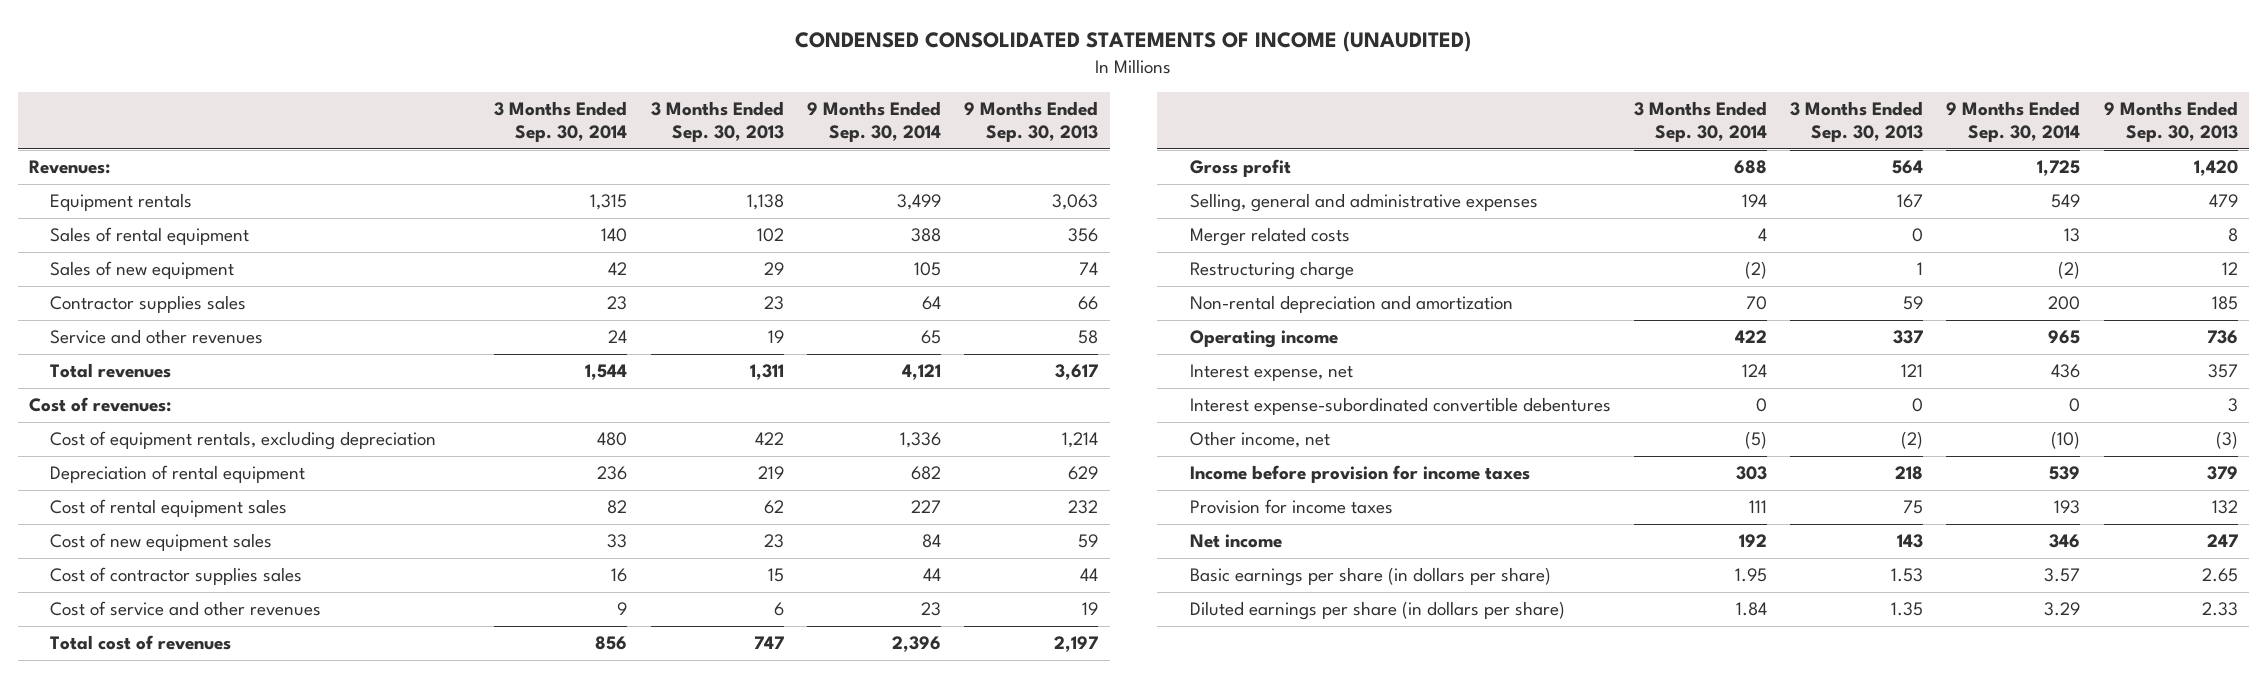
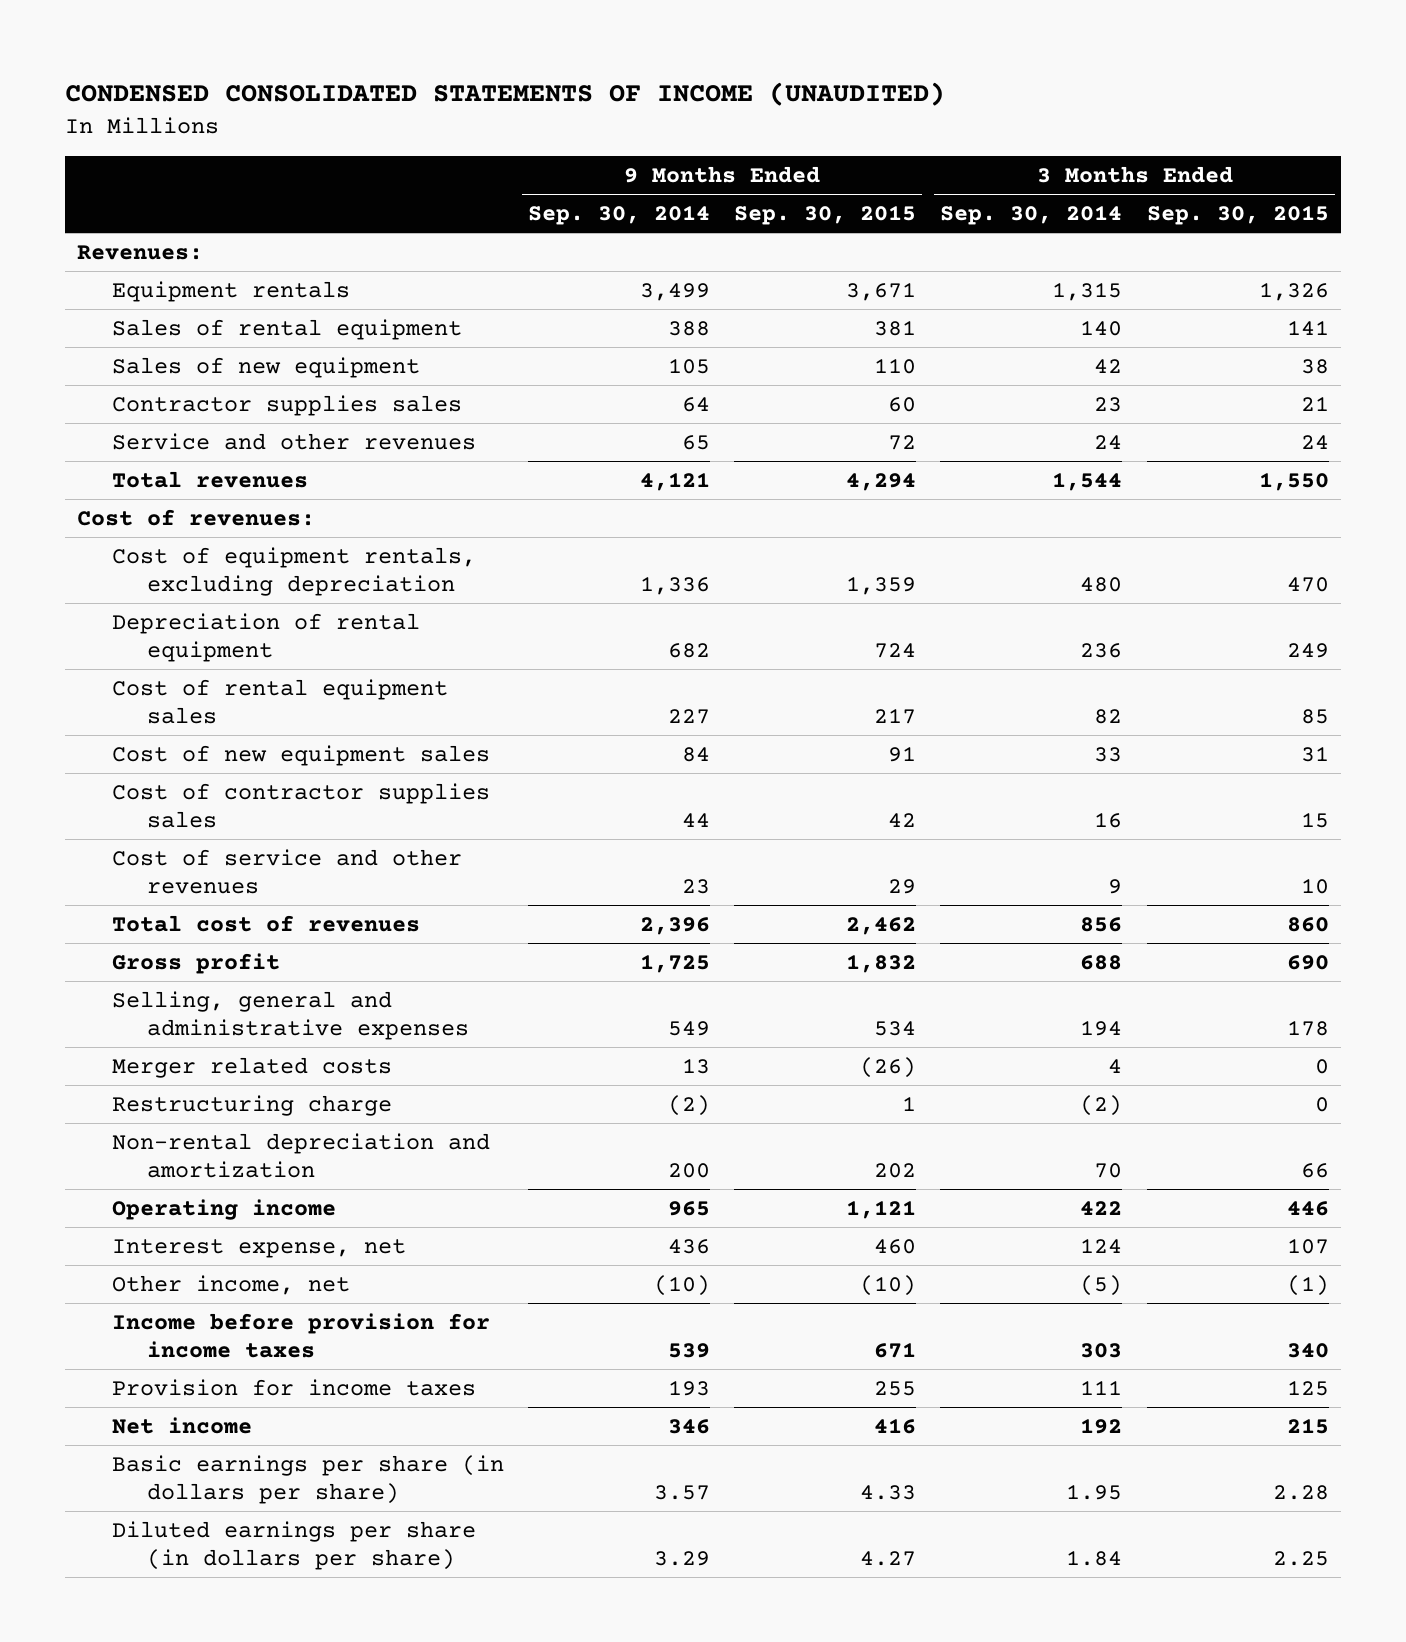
[650,101,784,143] 3 Months Ended Sep. 30, 2013 -> none
[964,101,1099,143] 9 Months Ended Sep. 30, 2013 -> none
none -> [734,205,917,226] Sep. 30, 2015
none -> [1146,205,1329,226] Sep. 30, 2015
[1189,397,1611,416] Interest expense-subordinated convertible debentures -> none

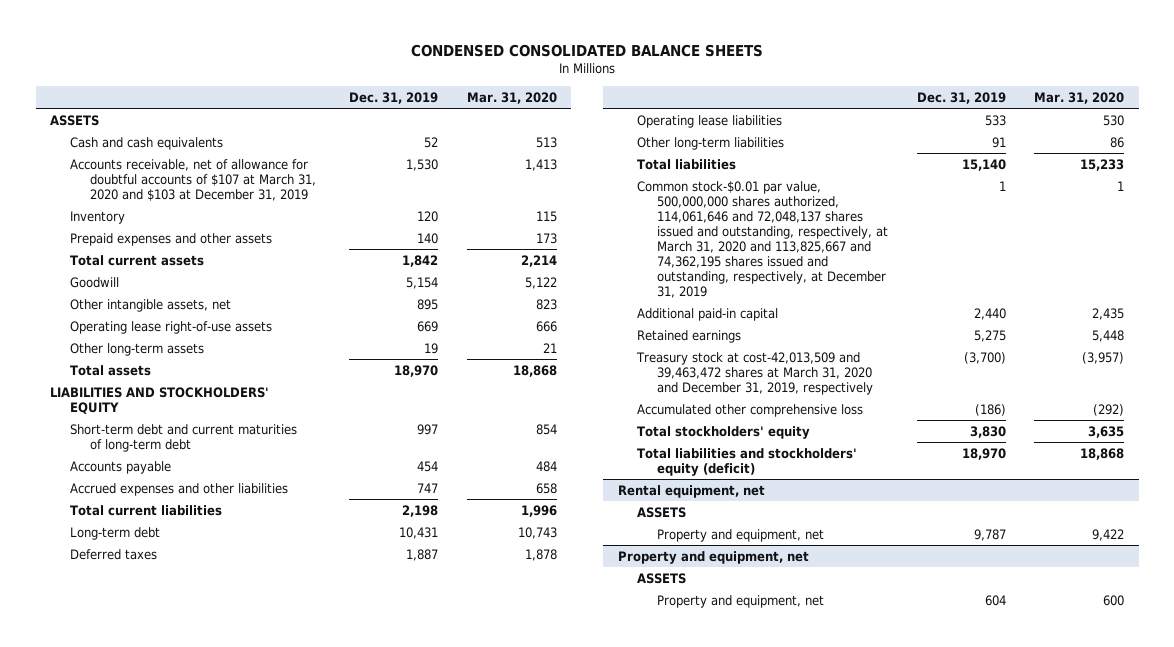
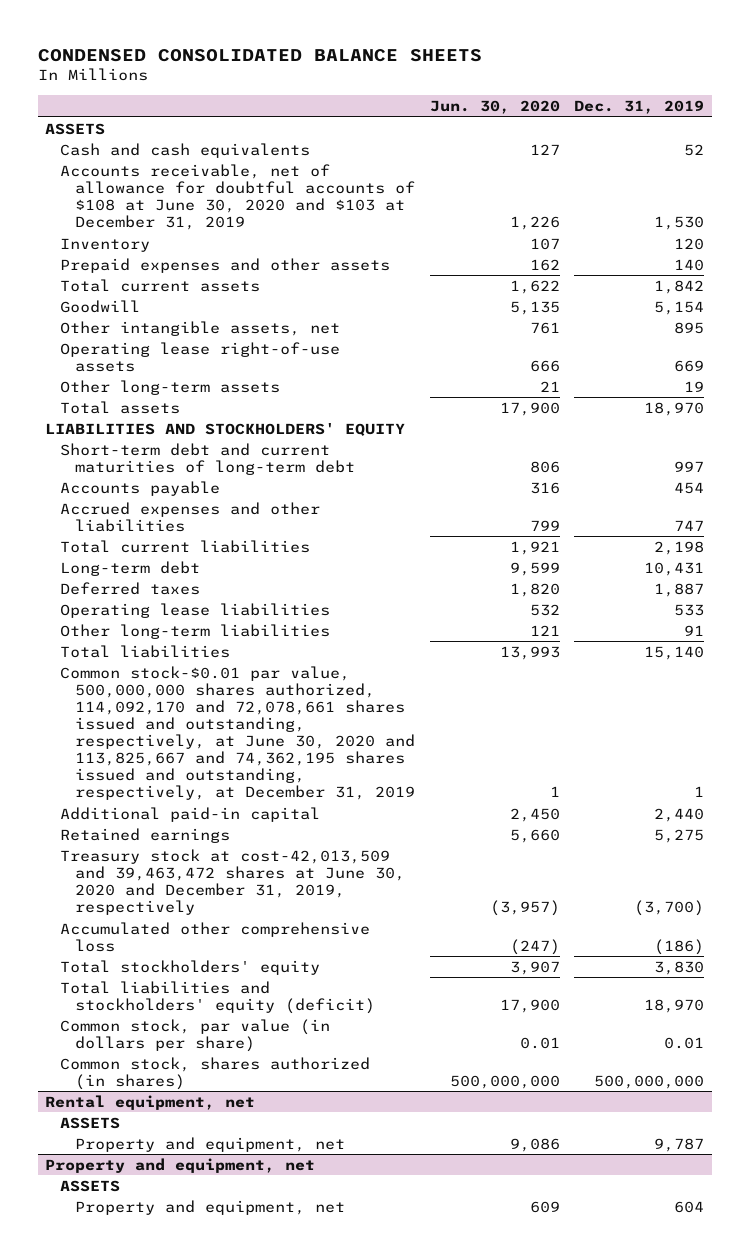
[466,91,557,104] Mar. 31, 2020 -> none
none -> [429,99,560,114] Jun. 30, 2020
[69,158,316,201] Accounts receivable, net of allowance for doubtful accounts of $107 at March 31, 2020 and $103 at December 31, 2019 -> [59,163,415,230] Accounts receivable, net of allowance for doubtful accounts of $108 at June 30, 2020 and $103 at December 31, 2019
[637,180,889,298] Common stock-$0.01 par value, 500,000,000 shares authorized, 114,061,646 and 72,048,137 shares issued and outstanding, respectively, at March 31, 2020 and 113,825,667 and 74,362,195 shares issued and outstanding, respectively, at December 31, 2019 -> [59,665,415,801] Common stock-$0.01 par value, 500,000,000 shares authorized, 114,092,170 and 72,078,661 shares issued and outstanding, respectively, at June 30, 2020 and 113,825,667 and 74,362,195 shares issued and outstanding, respectively, at December 31, 2019
[636,351,874,395] Treasury stock at cost-42,013,509 and 39,463,472 shares at March 31, 2020 and December 31, 2019, respectively -> [59,848,405,915] Treasury stock at cost-42,013,509 and 39,463,472 shares at June 30, 2020 and December 31, 2019, respectively
none -> [59,1018,330,1052] Common stock, par value (in dollars per share)
none -> [59,1056,370,1090] Common stock, shares authorized (in shares)

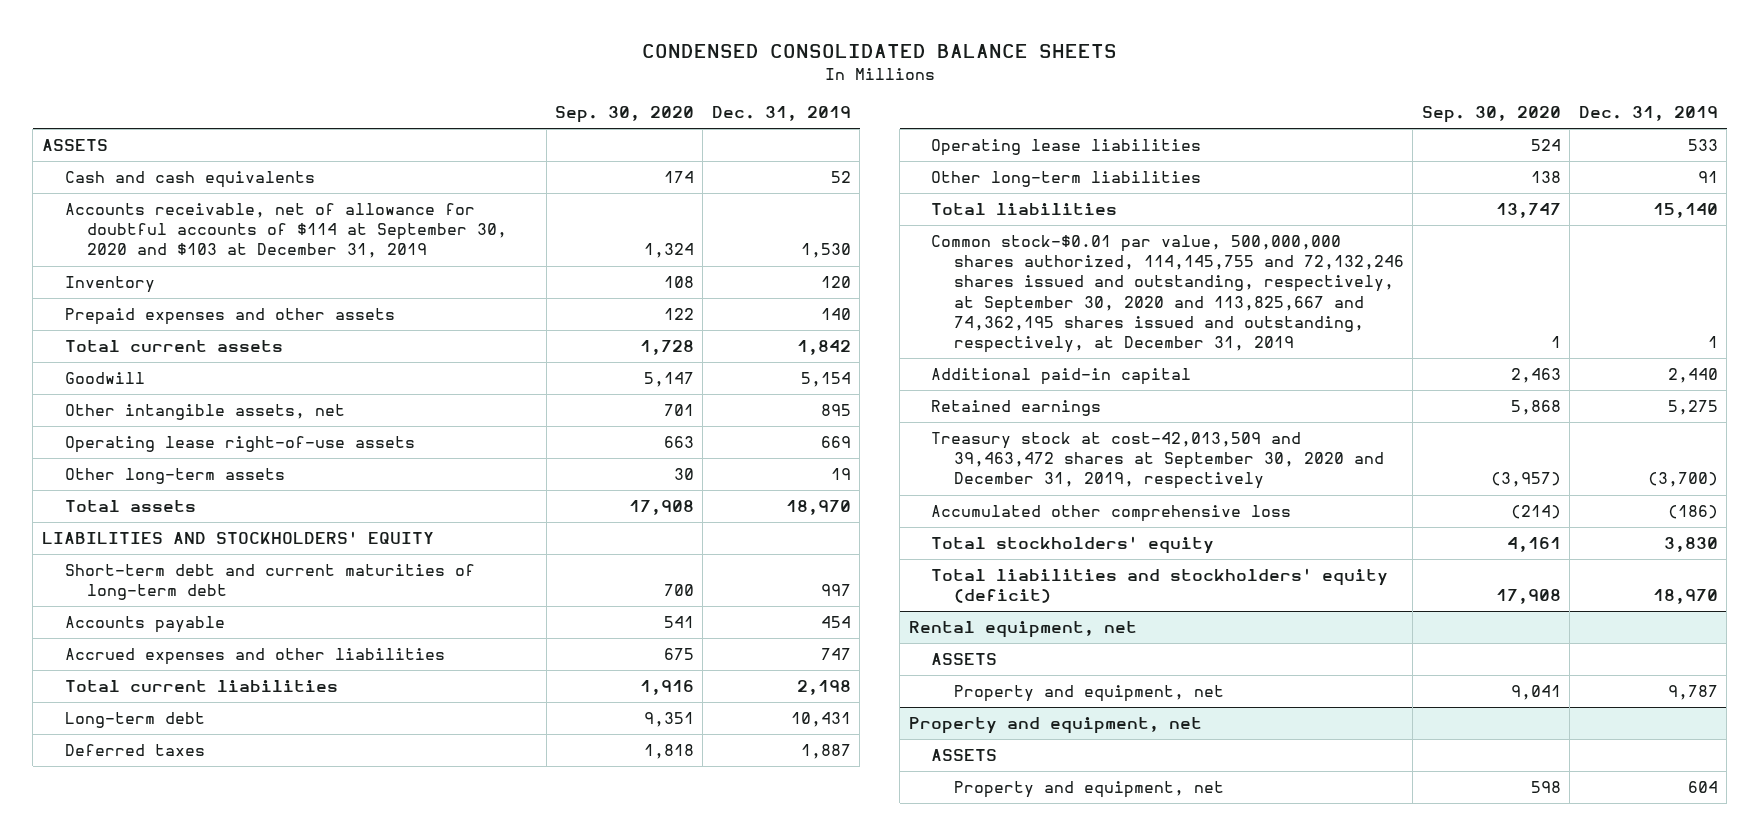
[429,99,560,114] Jun. 30, 2020 -> none
none -> [554,106,694,124] Sep. 30, 2020
[59,163,415,230] Accounts receivable, net of allowance for doubtful accounts of $108 at June 30, 2020 and $103 at December 31, 2019 -> [64,203,508,259] Accounts receivable, net of allowance for doubtful accounts of $114 at September 30, 2020 and $103 at December 31, 2019
[59,665,415,801] Common stock-$0.01 par value, 500,000,000 shares authorized, 114,092,170 and 72,078,661 shares issued and outstanding, respectively, at June 30, 2020 and 113,825,667 and 74,362,195 shares issued and outstanding, respectively, at December 31, 2019 -> [931,235,1405,353] Common stock-$0.01 par value, 500,000,000 shares authorized, 114,145,755 and 72,132,246 shares issued and outstanding, respectively, at September 30, 2020 and 113,825,667 and 74,362,195 shares issued and outstanding, respectively, at December 31, 2019
[59,848,405,915] Treasury stock at cost-42,013,509 and 39,463,472 shares at June 30, 2020 and December 31, 2019, respectively -> [931,432,1385,490] Treasury stock at cost-42,013,509 and 39,463,472 shares at September 30, 2020 and December 31, 2019, respectively
[59,1018,330,1052] Common stock, par value (in dollars per share) -> none
[59,1056,370,1090] Common stock, shares authorized (in shares) -> none

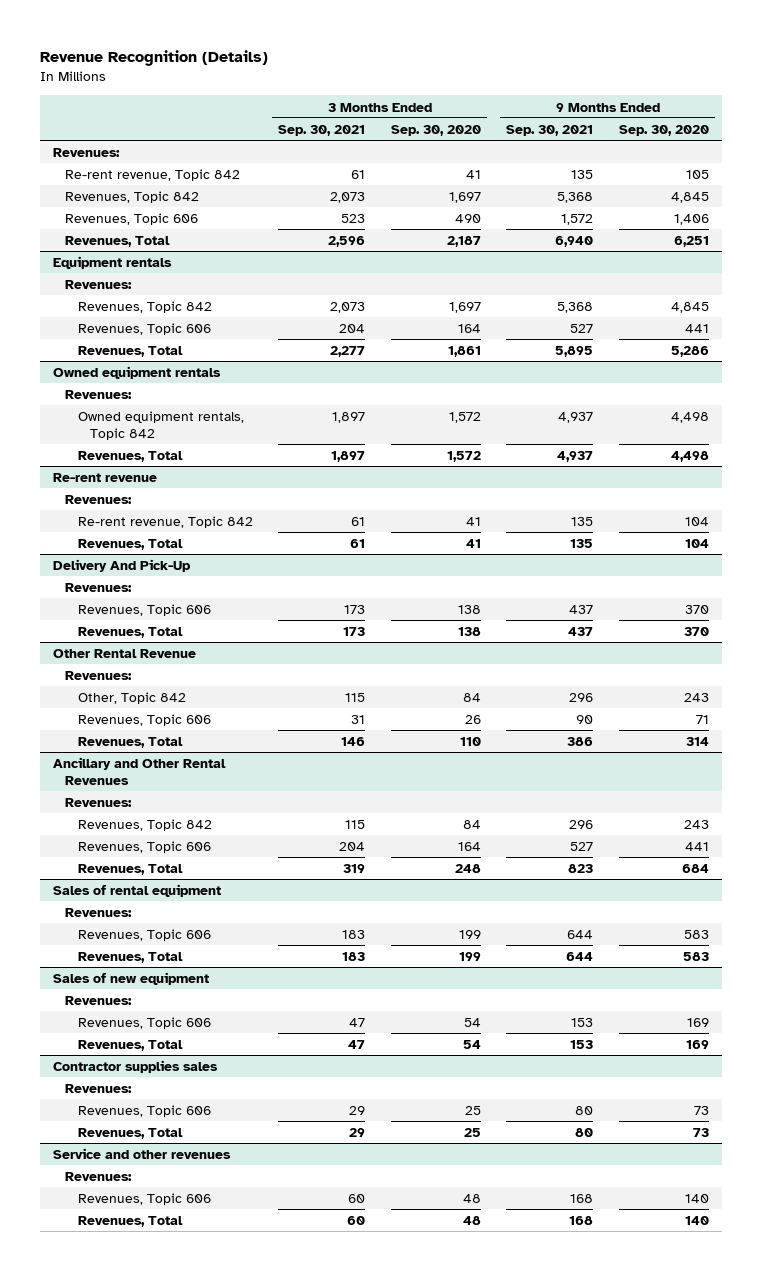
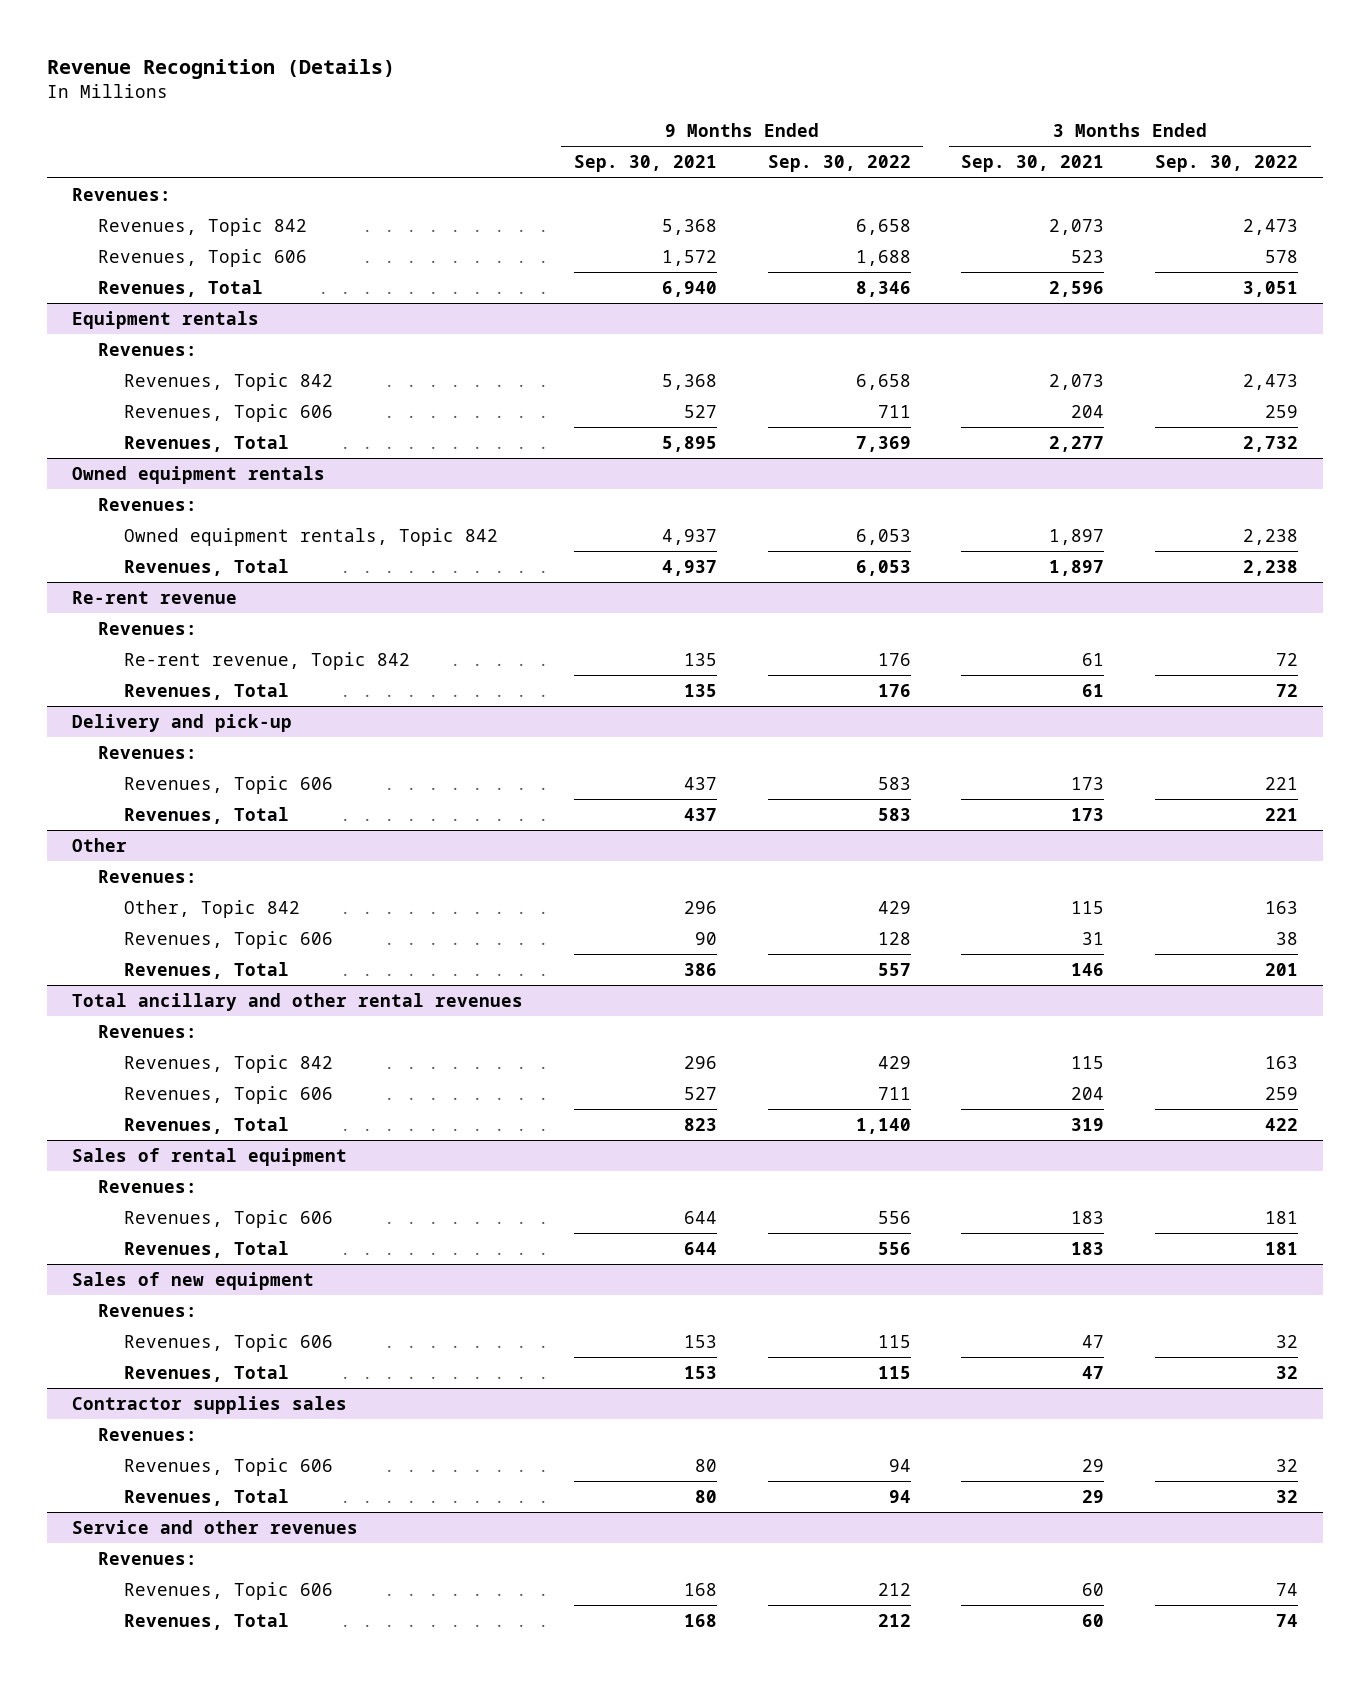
[390,124,481,136] Sep. 30, 2020 -> none
[618,124,709,136] Sep. 30, 2020 -> none
none -> [767,155,911,173] Sep. 30, 2022
none -> [1155,155,1299,173] Sep. 30, 2022
[65,169,241,182] Re-rent revenue, Topic 842 -> none
[53,559,192,573] Delivery And Pick-Up -> [72,713,293,732] Delivery and pick-up
[53,649,197,659] Other Rental Revenue -> [72,837,128,852] Other
[53,757,227,786] Ancillary and Other Rental Revenues -> [72,992,524,1011] Total ancillary and other rental revenues

